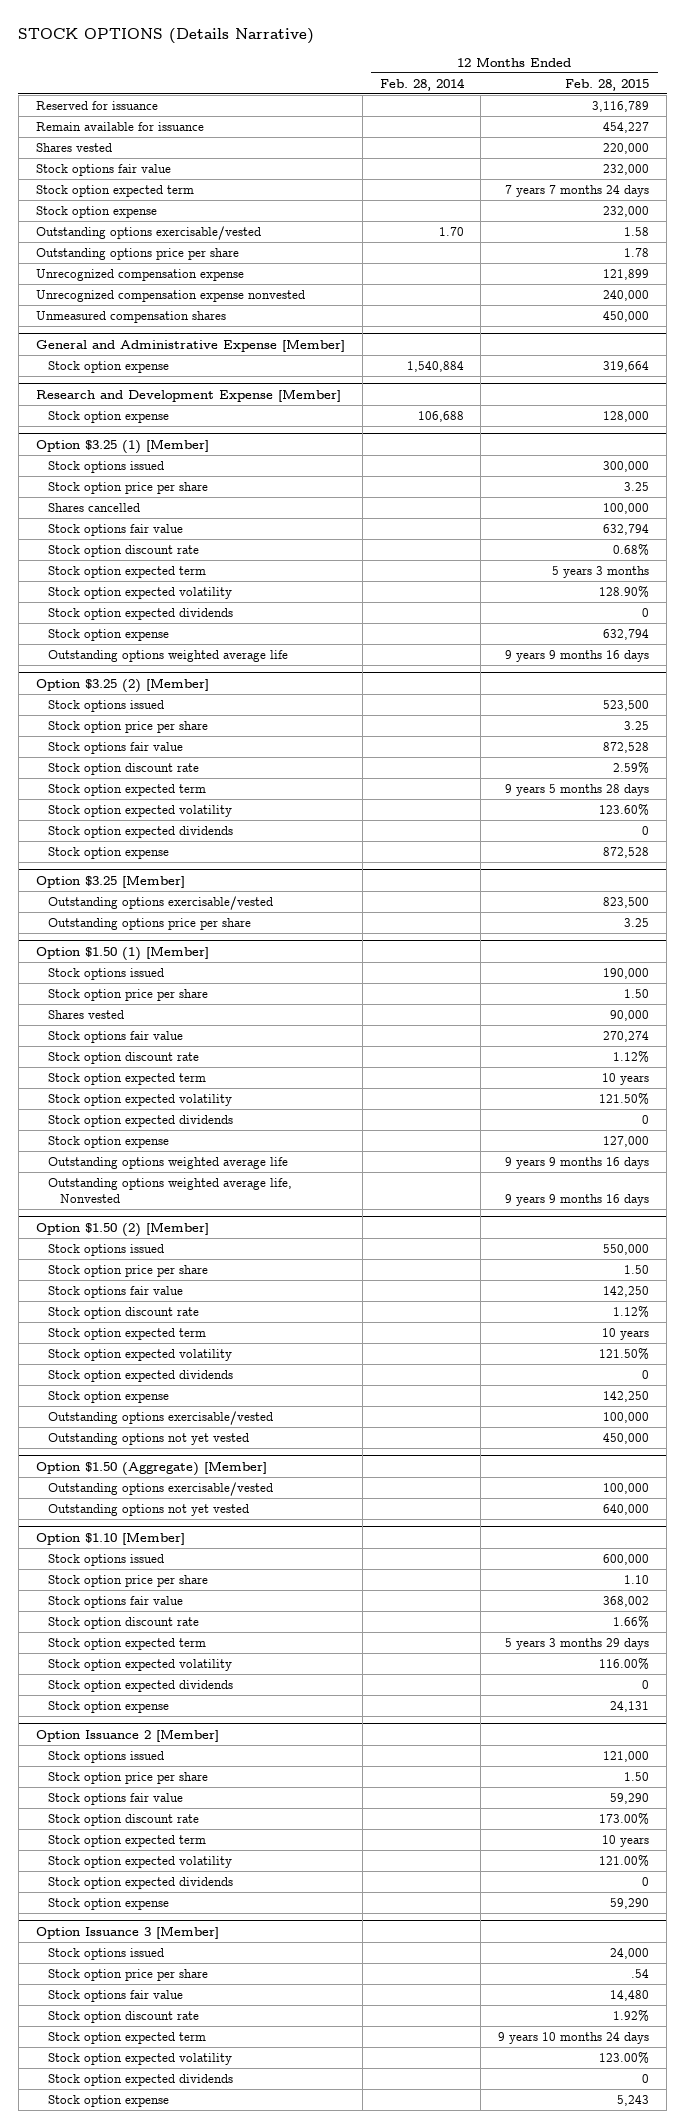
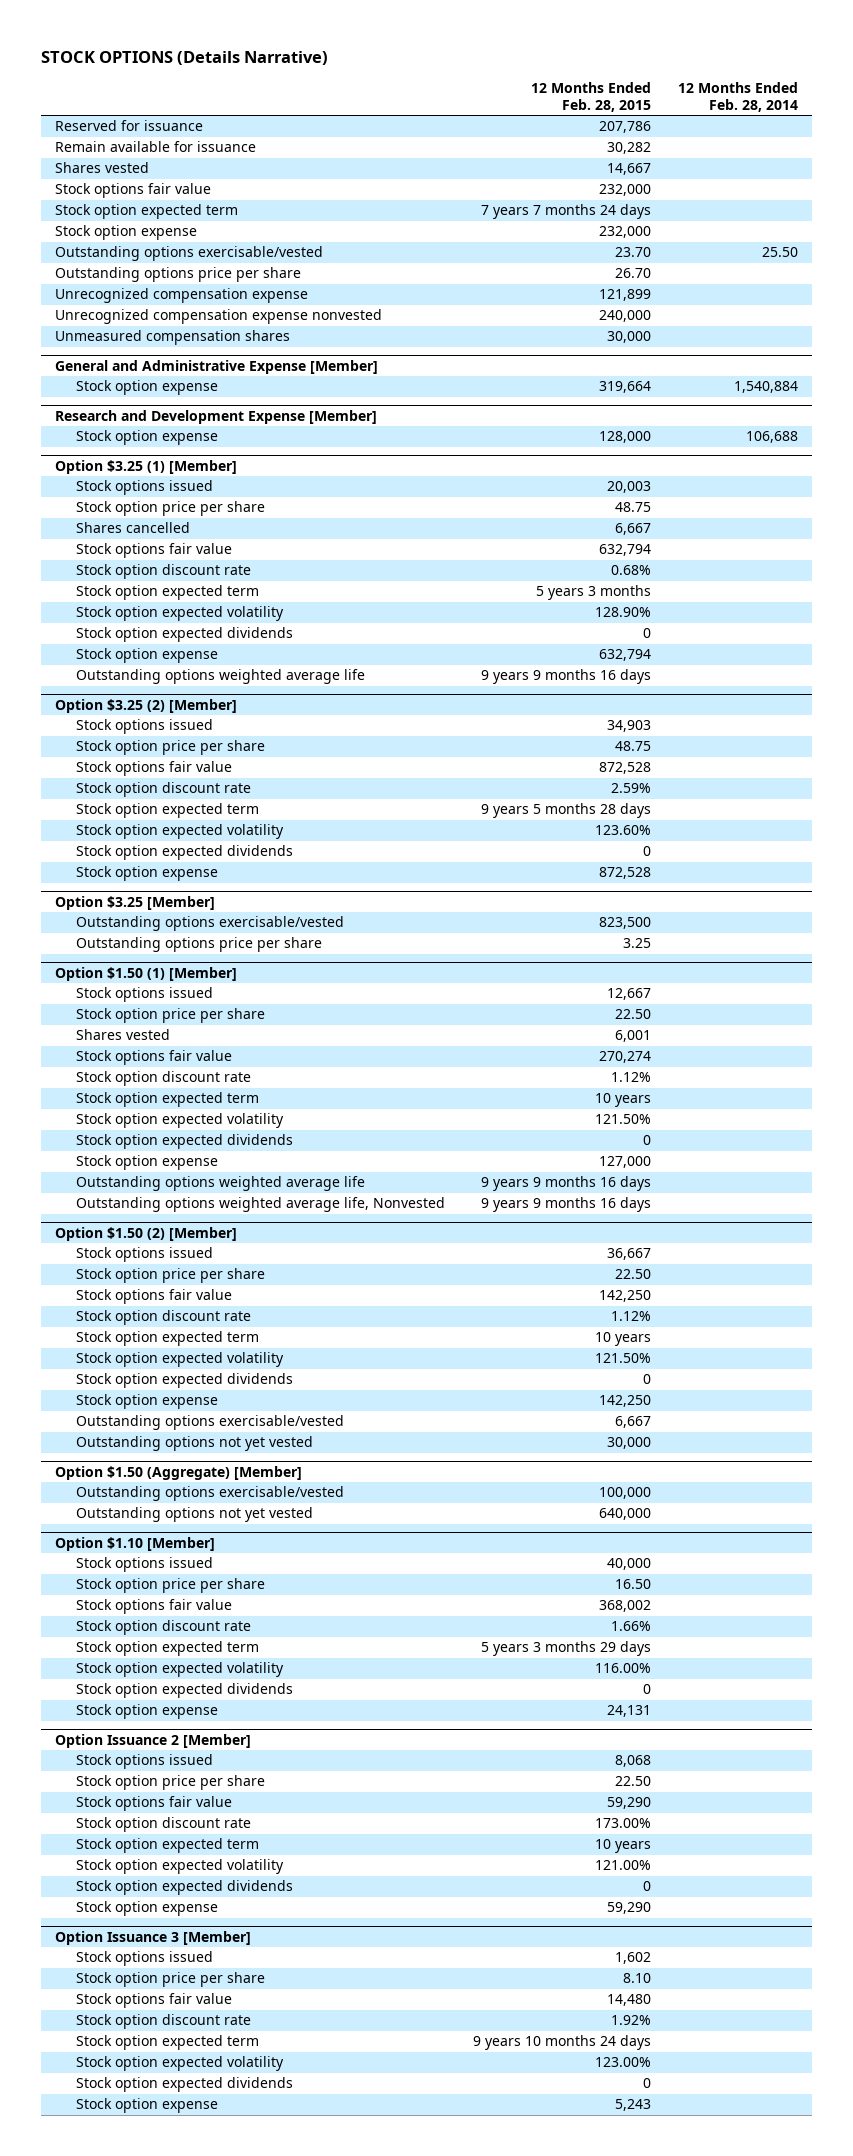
[592,101,650,113] 3,116,789 -> [598,121,651,134] 207,786
[603,122,650,134] 454,227 -> [606,142,651,155] 30,282
[603,143,650,155] 220,000 -> [606,163,651,176] 14,667
[438,227,464,237] 1.70 -> [762,247,799,258] 25.50
[624,227,650,237] 1.58 -> [614,247,651,258] 23.70
[624,248,650,258] 1.78 -> [614,268,651,279] 26.70
[603,311,650,323] 450,000 -> [606,331,651,344] 30,000
[603,461,650,473] 300,000 -> [606,481,651,494] 20,003
[624,482,650,492] 3.25 -> [614,502,651,513] 48.75
[603,503,650,515] 100,000 -> [614,523,651,536] 6,667
[603,700,650,712] 523,500 -> [606,720,651,733] 34,903
[624,721,650,731] 3.25 -> [614,741,651,752] 48.75
[603,968,650,980] 190,000 -> [606,988,651,1001] 12,667
[624,989,650,999] 1.50 -> [614,1009,651,1020] 22.50
[610,1010,650,1022] 90,000 -> [614,1030,651,1043] 6,001
[603,1244,650,1256] 550,000 -> [606,1248,651,1261] 36,667
[624,1265,650,1275] 1.50 -> [614,1269,651,1280] 22.50
[603,1412,650,1424] 100,000 -> [614,1416,651,1429] 6,667
[603,1433,650,1445] 450,000 -> [606,1437,651,1450] 30,000
[603,1554,650,1566] 600,000 -> [606,1558,651,1571] 40,000
[624,1575,650,1585] 1.10 -> [614,1579,651,1590] 16.50
[603,1751,650,1763] 121,000 -> [614,1755,651,1768] 8,068
[624,1772,650,1782] 1.50 -> [614,1776,651,1787] 22.50
[610,1948,650,1960] 24,000 -> [614,1952,651,1965] 1,602
[631,1969,650,1979] .54 -> [622,1973,651,1984] 8.10

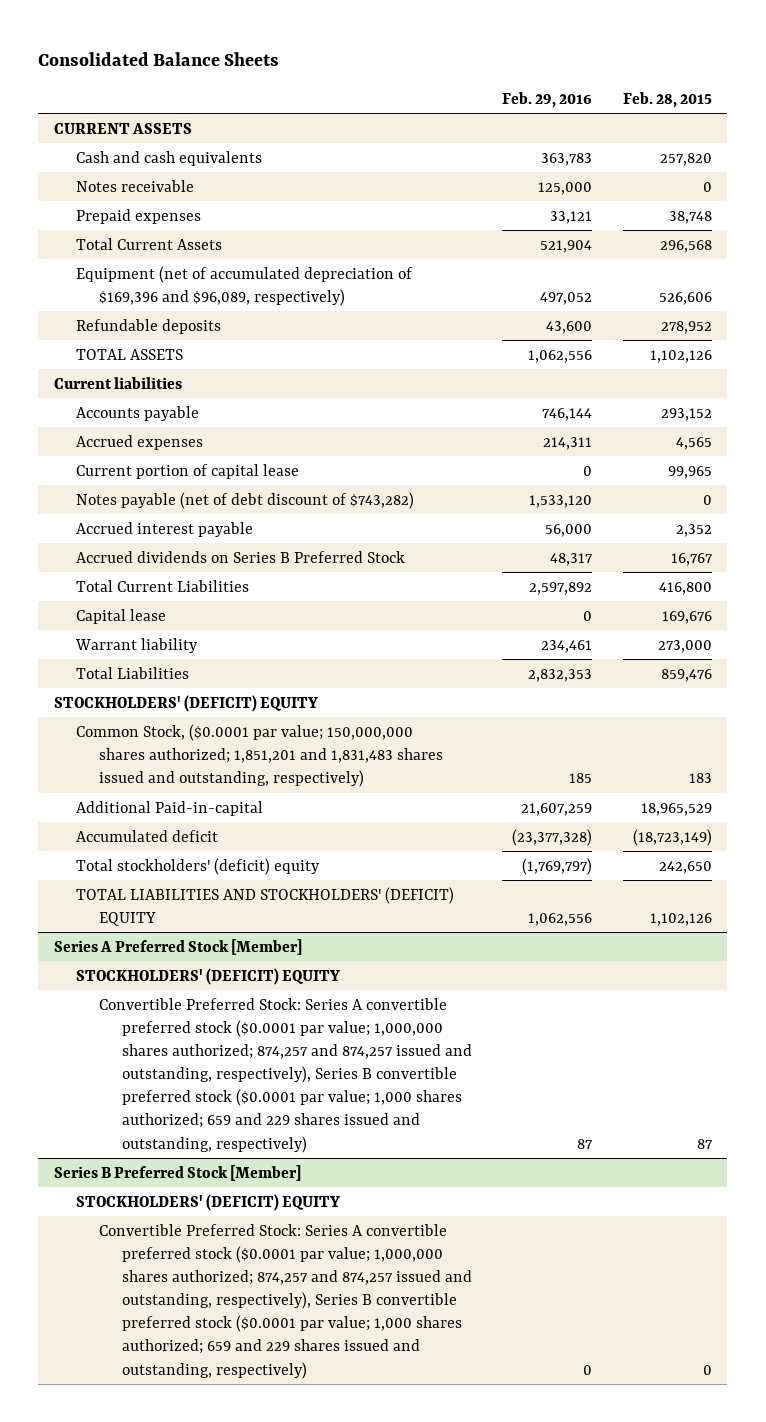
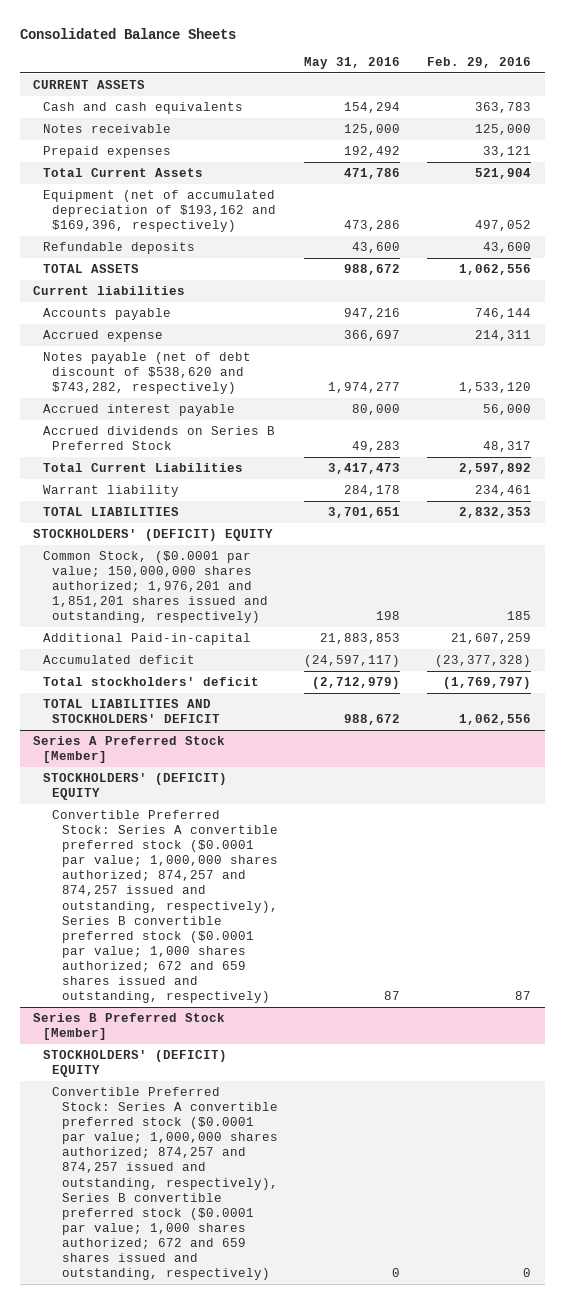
[623,91,713,108] Feb. 28, 2015 -> none
none -> [304,56,401,69] May 31, 2016
[76,265,414,306] Equipment (net of accumulated depreciation of $169,396 and $96,089, respectively) -> [42,190,277,233] Equipment (net of accumulated depreciation of $193,162 and $169,396, respectively)
[76,463,300,479] Current portion of capital lease -> none
[76,434,204,450] Accrued expenses -> [42,330,163,343] Accrued expense
[76,491,415,509] Notes payable (net of debt discount of $743,282) -> [42,352,251,395] Notes payable (net of debt discount of $538,620 and $743,282, respectively)
[76,608,167,624] Capital lease -> none
[76,666,190,679] Total Liabilities -> [42,507,179,517] TOTAL LIABILITIES
[76,723,444,787] Common Stock, ($0.0001 par value; 150,000,000 shares authorized; 1,851,201 and 1,831,483 shares issued and outstanding, respectively) -> [42,551,269,624] Common Stock, ($0.0001 par value; 150,000,000 shares authorized; 1,976,201 and 1,851,201 shares issued and outstanding, respectively)
[76,857,321,875] Total stockholders' (deficit) equity -> [42,677,259,687] Total stockholders' deficit
[76,886,455,926] TOTAL LIABILITIES AND STOCKHOLDERS' (DEFICIT) EQUITY -> [42,699,221,724] TOTAL LIABILITIES AND STOCKHOLDERS' DEFICIT
[99,997,472,1153] Convertible Preferred Stock: Series A convertible preferred stock ($0.0001 par value; 1,000,000 shares authorized; 874,257 and 874,257 issued and outstanding, respectively), Series B convertible preferred stock ($0.0001 par value; 1,000 shares authorized; 659 and 229 shares issued and outstanding, respectively) -> [52,810,278,1003] Convertible Preferred Stock: Series A convertible preferred stock ($0.0001 par value; 1,000,000 shares authorized; 874,257 and 874,257 issued and outstanding, respectively), Series B convertible preferred stock ($0.0001 par value; 1,000 shares authorized; 672 and 659 shares issued and outstanding, respectively)
[99,1223,472,1379] Convertible Preferred Stock: Series A convertible preferred stock ($0.0001 par value; 1,000,000 shares authorized; 874,257 and 874,257 issued and outstanding, respectively), Series B convertible preferred stock ($0.0001 par value; 1,000 shares authorized; 659 and 229 shares issued and outstanding, respectively) -> [52,1087,278,1280] Convertible Preferred Stock: Series A convertible preferred stock ($0.0001 par value; 1,000,000 shares authorized; 874,257 and 874,257 issued and outstanding, respectively), Series B convertible preferred stock ($0.0001 par value; 1,000 shares authorized; 672 and 659 shares issued and outstanding, respectively)

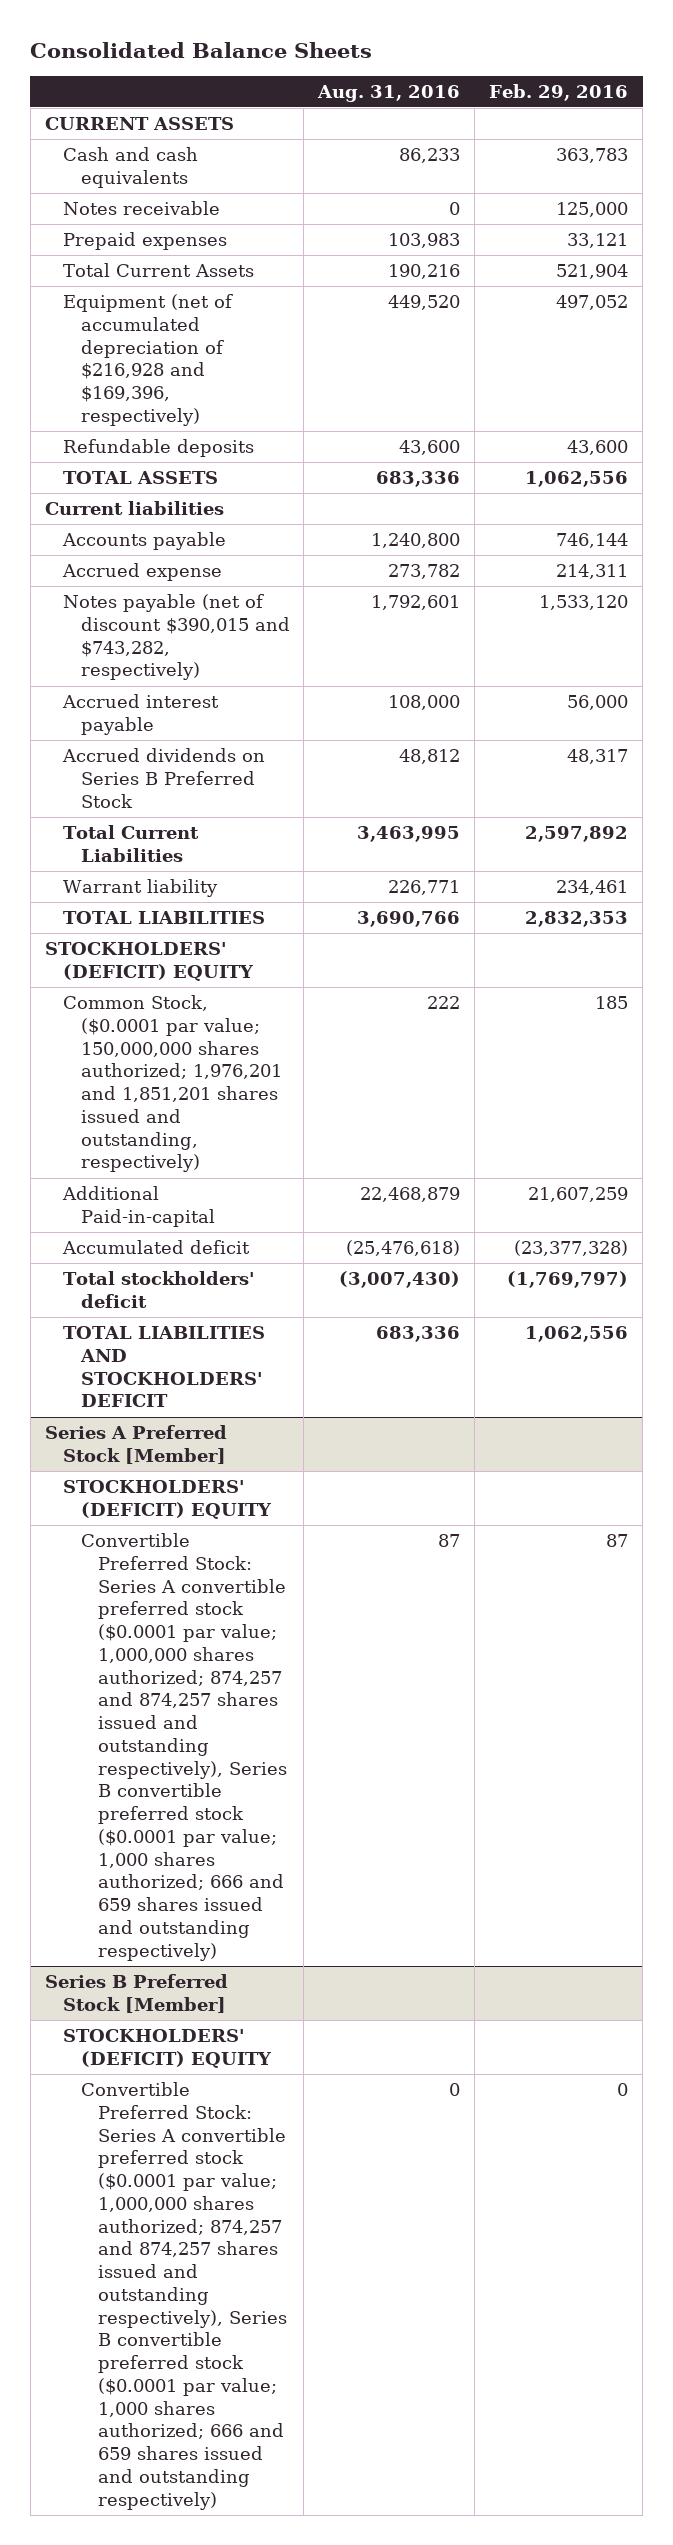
[304,56,401,69] May 31, 2016 -> none
none -> [317,84,461,102] Aug. 31, 2016
[42,190,277,233] Equipment (net of accumulated depreciation of $193,162 and $169,396, respectively) -> [62,294,233,426] Equipment (net of accumulated depreciation of $216,928 and $169,396, respectively)
[42,352,251,395] Notes payable (net of debt discount of $538,620 and $743,282, respectively) -> [62,594,290,681] Notes payable (net of discount $390,015 and $743,282, respectively)
[52,810,278,1003] Convertible Preferred Stock: Series A convertible preferred stock ($0.0001 par value; 1,000,000 shares authorized; 874,257 and 874,257 issued and outstanding, respectively), Series B convertible preferred stock ($0.0001 par value; 1,000 shares authorized; 672 and 659 shares issued and outstanding, respectively) -> [80,1533,288,1961] Convertible Preferred Stock: Series A convertible preferred stock ($0.0001 par value; 1,000,000 shares authorized; 874,257 and 874,257 shares issued and outstanding respectively), Series B convertible preferred stock ($0.0001 par value; 1,000 shares authorized; 666 and 659 shares issued and outstanding respectively)
[52,1087,278,1280] Convertible Preferred Stock: Series A convertible preferred stock ($0.0001 par value; 1,000,000 shares authorized; 874,257 and 874,257 issued and outstanding, respectively), Series B convertible preferred stock ($0.0001 par value; 1,000 shares authorized; 672 and 659 shares issued and outstanding, respectively) -> [80,2082,288,2510] Convertible Preferred Stock: Series A convertible preferred stock ($0.0001 par value; 1,000,000 shares authorized; 874,257 and 874,257 shares issued and outstanding respectively), Series B convertible preferred stock ($0.0001 par value; 1,000 shares authorized; 666 and 659 shares issued and outstanding respectively)

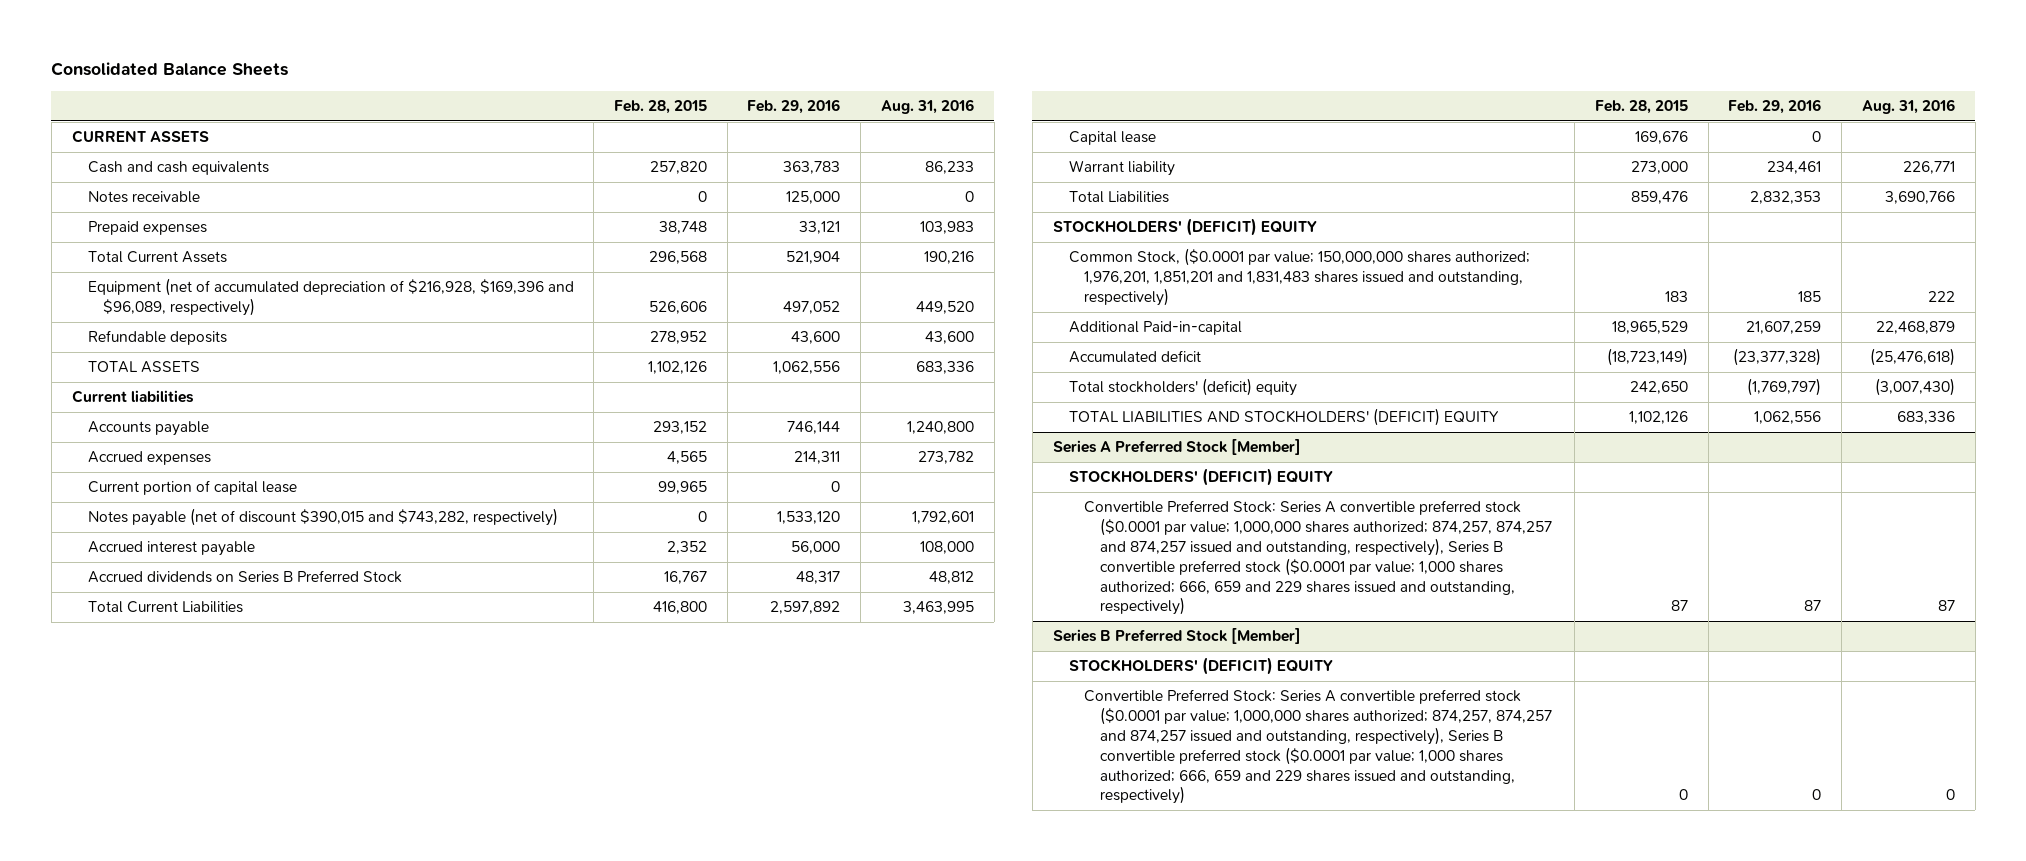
none -> [614,99,708,114] Feb. 28, 2015
[62,294,233,426] Equipment (net of accumulated depreciation of $216,928 and $169,396, respectively) -> [87,278,574,317] Equipment (net of accumulated depreciation of $216,928, $169,396 and $96,089, respectively)
[61,563,222,582] Accrued expense -> [87,451,211,466] Accrued expenses
none -> [87,480,297,496] Current portion of capital lease
none -> [1068,131,1156,146] Capital lease
[62,911,265,925] TOTAL LIABILITIES -> [1068,191,1169,204] Total Liabilities
[62,995,282,1173] Common Stock, ($0.0001 par value; 150,000,000 shares authorized; 1,976,201 and 1,851,201 shares issued and outstanding, respectively) -> [1068,248,1530,306] Common Stock, ($0.0001 par value; 150,000,000 shares authorized; 1,976,201, 1,851,201 and 1,831,483 shares issued and outstanding, respectively)
[62,1271,255,1308] Total stockholders' deficit -> [1068,378,1297,397] Total stockholders' (deficit) equity
[62,1326,265,1408] TOTAL LIABILITIES AND STOCKHOLDERS' DEFICIT -> [1068,408,1499,427] TOTAL LIABILITIES AND STOCKHOLDERS' (DEFICIT) EQUITY
[80,1533,288,1961] Convertible Preferred Stock: Series A convertible preferred stock ($0.0001 par value; 1,000,000 shares authorized; 874,257 and 874,257 shares issued and outstanding respectively), Series B convertible preferred stock ($0.0001 par value; 1,000 shares authorized; 666 and 659 shares issued and outstanding respectively) -> [1084,500,1553,616] Convertible Preferred Stock: Series A convertible preferred stock ($0.0001 par value; 1,000,000 shares authorized; 874,257, 874,257 and 874,257 issued and outstanding, respectively), Series B convertible preferred stock ($0.0001 par value; 1,000 shares authorized; 666, 659 and 229 shares issued and outstanding, respectively)
[80,2082,288,2510] Convertible Preferred Stock: Series A convertible preferred stock ($0.0001 par value; 1,000,000 shares authorized; 874,257 and 874,257 shares issued and outstanding respectively), Series B convertible preferred stock ($0.0001 par value; 1,000 shares authorized; 666 and 659 shares issued and outstanding respectively) -> [1084,689,1553,805] Convertible Preferred Stock: Series A convertible preferred stock ($0.0001 par value; 1,000,000 shares authorized; 874,257, 874,257 and 874,257 issued and outstanding, respectively), Series B convertible preferred stock ($0.0001 par value; 1,000 shares authorized; 666, 659 and 229 shares issued and outstanding, respectively)

